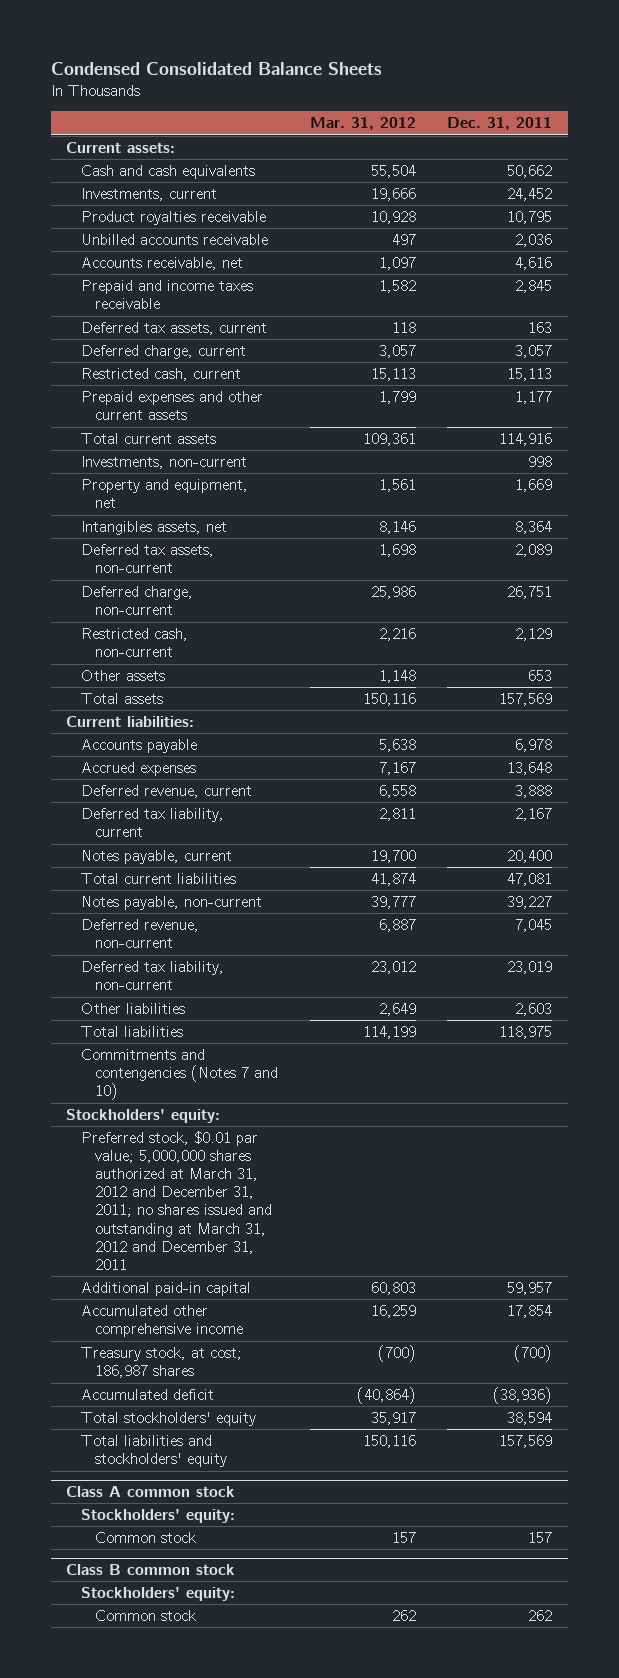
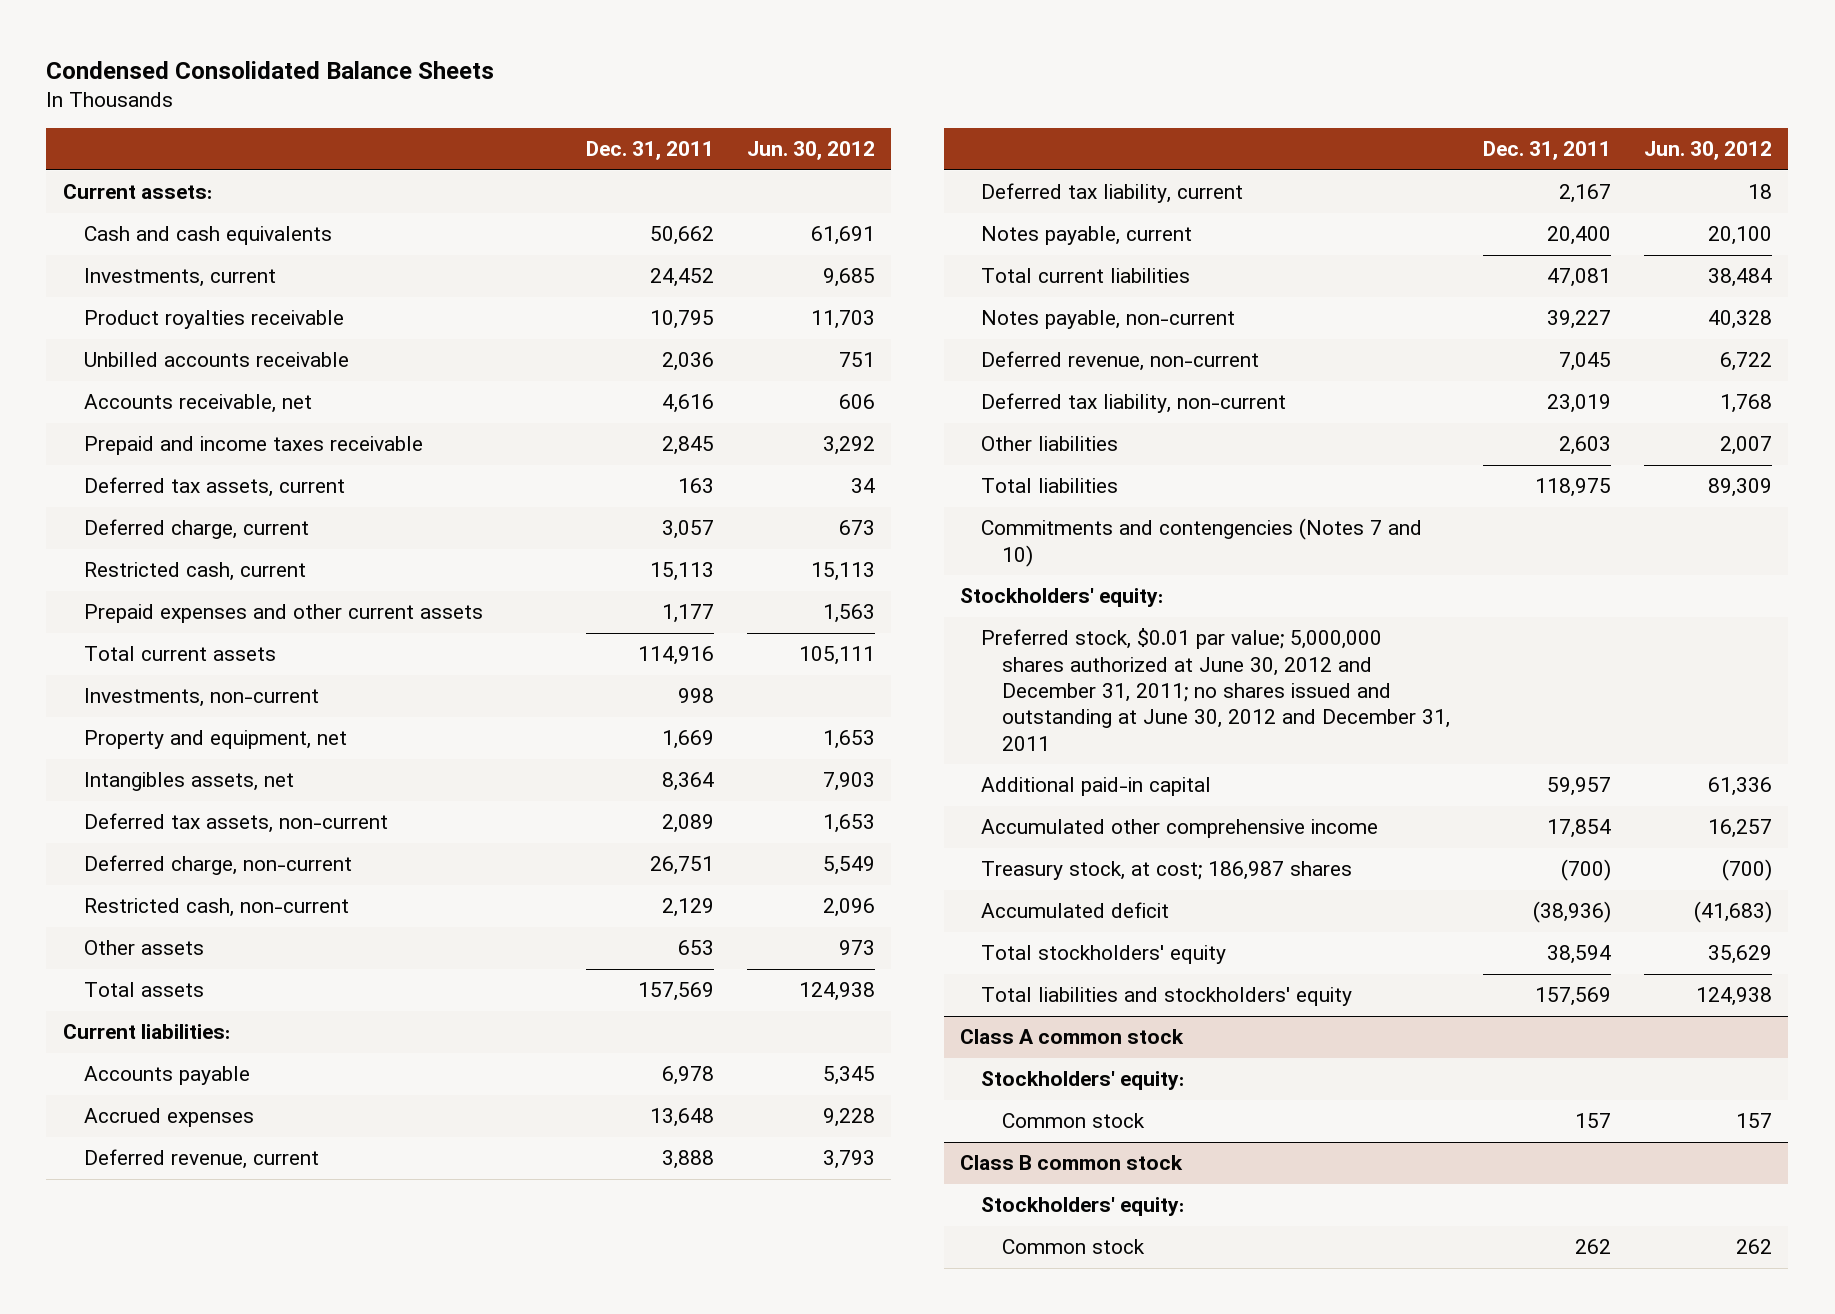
[309,117,416,131] Mar. 31, 2012 -> none
none -> [746,141,875,161] Jun. 30, 2012
[80,1131,273,1270] Preferred stock, $0.01 par value; 5,000,000 shares authorized at March 31, 2012 and December 31, 2011; no shares issued and outstanding at March 31, 2012 and December 31, 2011 -> [981,628,1451,751] Preferred stock, $0.01 par value; 5,000,000 shares authorized at June 30, 2012 and December 31, 2011; no shares issued and outstanding at June 30, 2012 and December 31, 2011

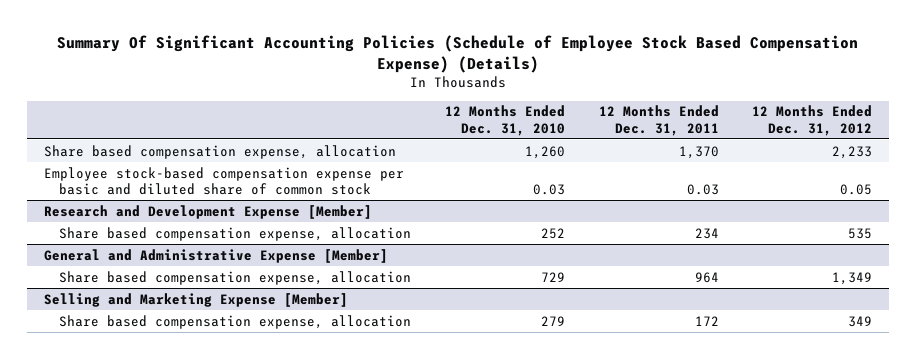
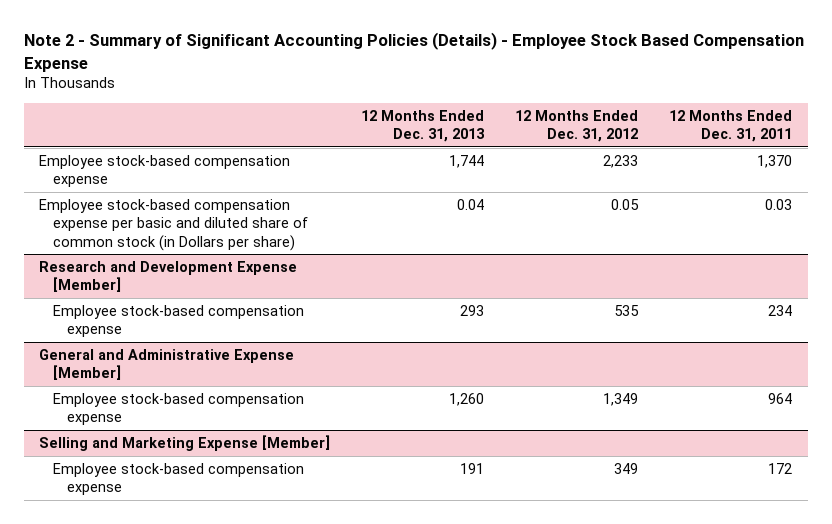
[57,35,859,74] Summary Of Significant Accounting Policies (Schedule of Employee Stock Based Compensation Expense) (Details) -> [24,32,805,72] Note 2 - Summary of Significant Accounting Policies (Details) - Employee Stock Based Compensation Expense
[444,105,565,136] 12 Months Ended Dec. 31, 2010 -> none
none -> [361,109,486,143] 12 Months Ended Dec. 31, 2013
[44,144,397,159] Share based compensation expense, allocation -> [39,154,291,188] Employee stock-based compensation expense
[44,166,405,196] Employee stock-based compensation expense per basic and diluted share of common stock -> [39,198,309,251] Employee stock-based compensation expense per basic and diluted share of common stock (in Dollars per share)
[58,226,411,241] Share based compensation expense, allocation -> [53,304,305,338] Employee stock-based compensation expense
[58,270,411,285] Share based compensation expense, allocation -> [53,392,305,426] Employee stock-based compensation expense
[58,314,411,329] Share based compensation expense, allocation -> [53,462,305,496] Employee stock-based compensation expense

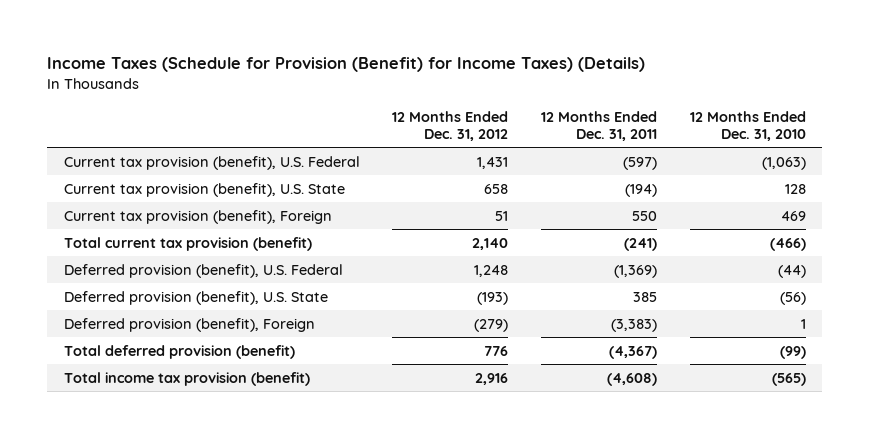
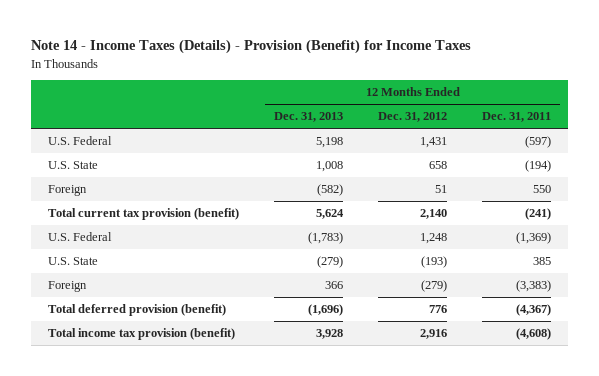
[47,57,646,73] Income Taxes (Schedule for Provision (Benefit) for Income Taxes) (Details) -> [30,39,471,55] Note 14 - Income Taxes (Details) - Provision (Benefit) for Income Taxes
[689,110,806,141] 12 Months Ended Dec. 31, 2010 -> none
none -> [274,112,344,123] Dec. 31, 2013
[63,155,360,170] Current tax provision (benefit), U.S. Federal -> [48,136,113,146] U.S. Federal
[63,182,345,197] Current tax provision (benefit), U.S. State -> [48,161,99,170] U.S. State
[63,209,332,224] Current tax provision (benefit), Foreign -> [48,185,88,197] Foreign
[63,263,343,278] Deferred provision (benefit), U.S. Federal -> [48,232,113,242] U.S. Federal
[63,290,328,305] Deferred provision (benefit), U.S. State -> [48,257,99,266] U.S. State
[63,317,315,332] Deferred provision (benefit), Foreign -> [48,281,88,293] Foreign

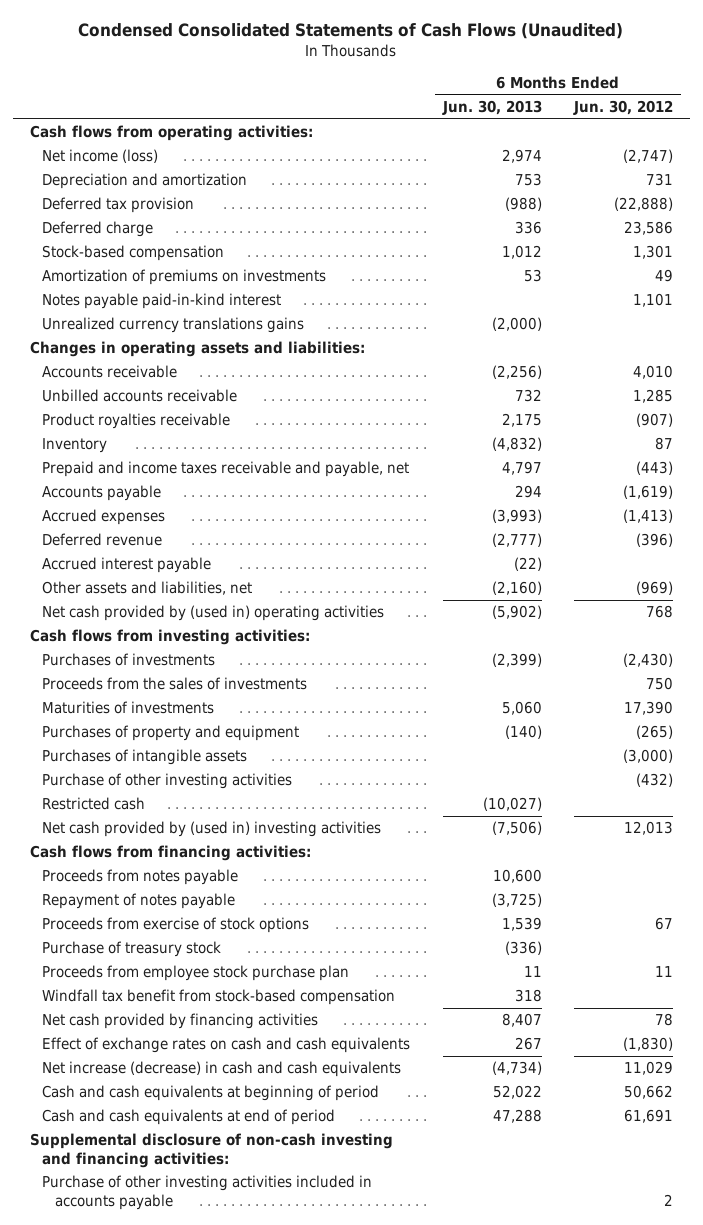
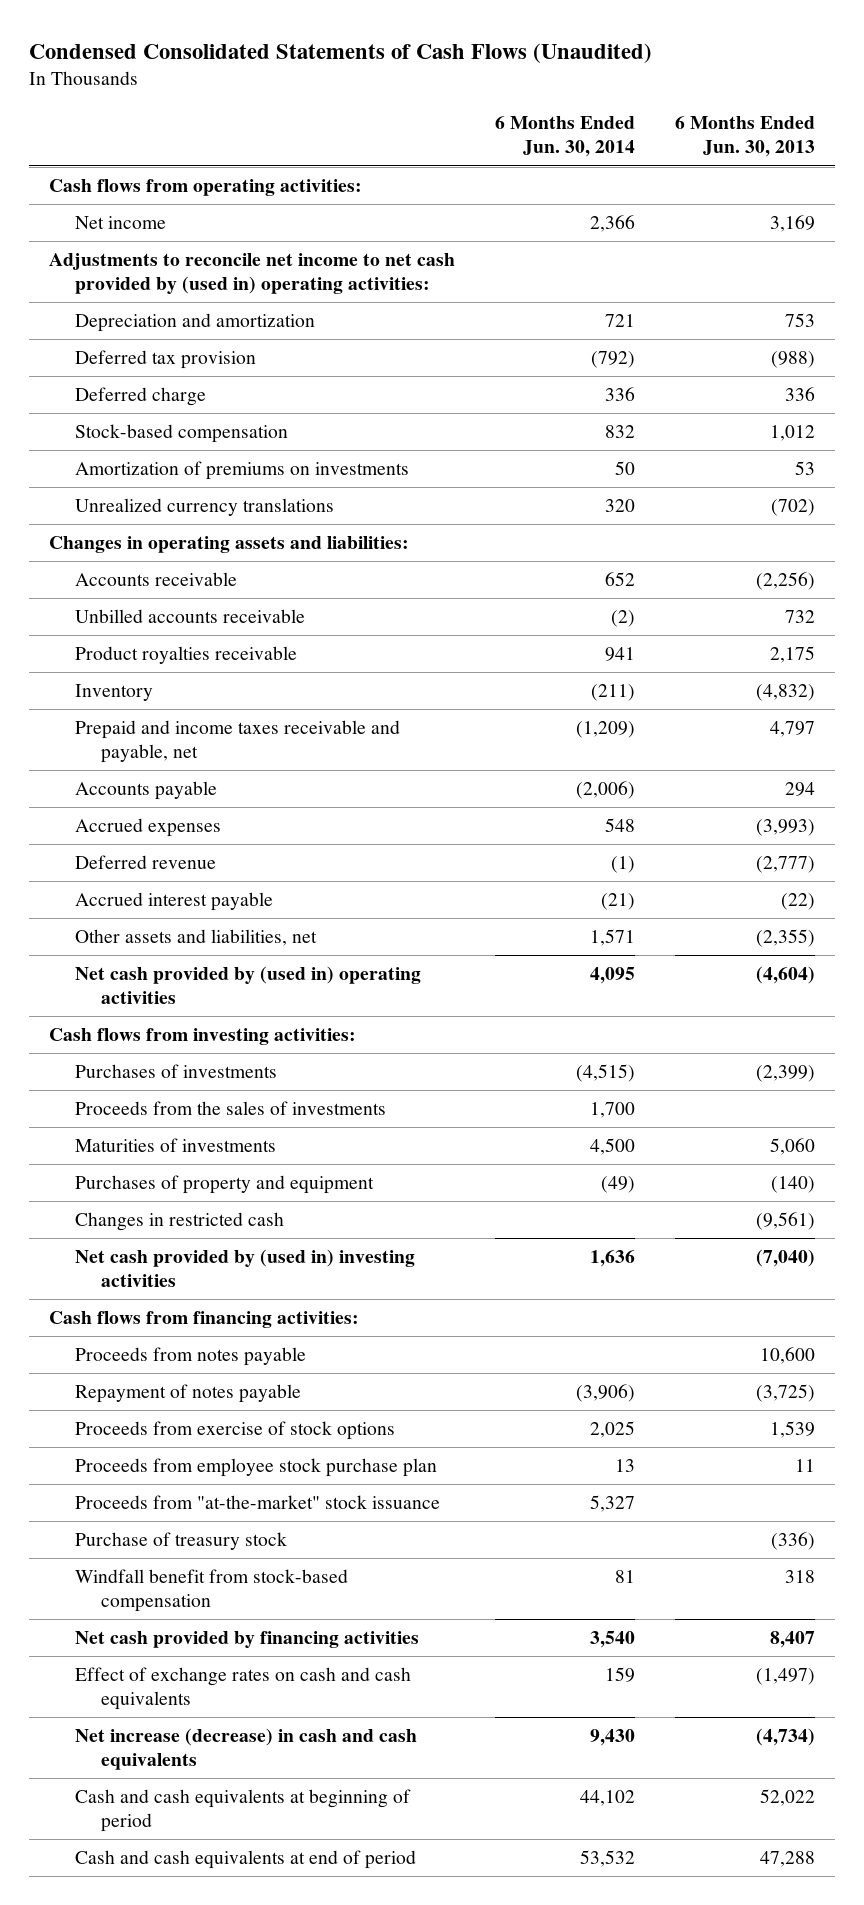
[573,100,674,116] Jun. 30, 2012 -> none
none -> [494,116,635,158] 6 Months Ended Jun. 30, 2014
[42,149,159,164] Net income (loss) -> [74,216,166,230] Net income
[501,149,542,164] 2,974 -> [769,215,815,233] 3,169
none -> [48,253,455,295] Adjustments to reconcile net income to net cash provided by (used in) operating activities:
[42,293,282,310] Notes payable paid-in-kind interest -> none
[42,317,305,334] Unrealized currency translations gains -> [74,498,334,517] Unrealized currency translations
[491,317,542,332] (2,000) -> [770,499,815,517] (702)
[491,581,542,596] (2,160) -> [755,929,815,948] (2,355)
[491,605,542,620] (5,902) -> [755,966,815,985] (4,604)
[42,749,248,766] Purchases of intangible assets -> none
[42,773,293,790] Purchase of other investing activities -> none
[42,797,146,811] Restricted cash -> [74,1212,284,1232] Changes in restricted cash
[482,797,542,812] (10,027) -> [755,1212,815,1231] (9,561)
[491,821,542,836] (7,506) -> [755,1249,815,1268] (7,040)
none -> [74,1495,440,1510] Proceeds from "at-the-market" stock issuance
[42,941,222,958] Purchase of treasury stock -> [74,1532,287,1551] Purchase of treasury stock
[42,989,396,1006] Windfall tax benefit from stock-based compensation -> [74,1569,348,1613] Windfall benefit from stock-based compensation
[514,1037,542,1051] 267 -> [755,1668,815,1686] (1,497)
[29,1133,393,1168] Supplemental disclosure of non-cash investing and financing activities: -> none
[42,1175,373,1210] Purchase of other investing activities included in accounts payable -> none

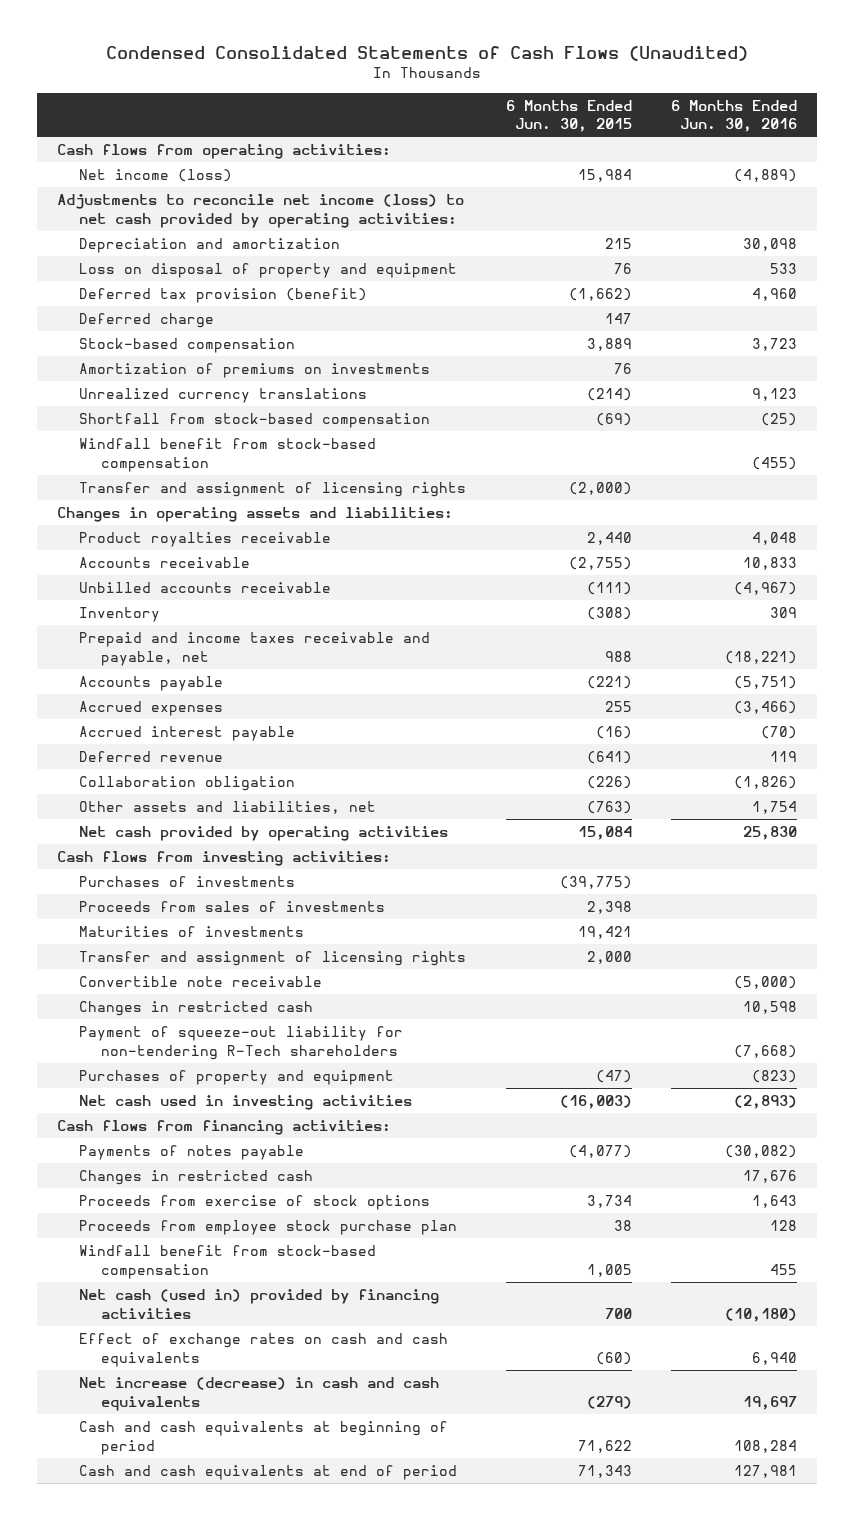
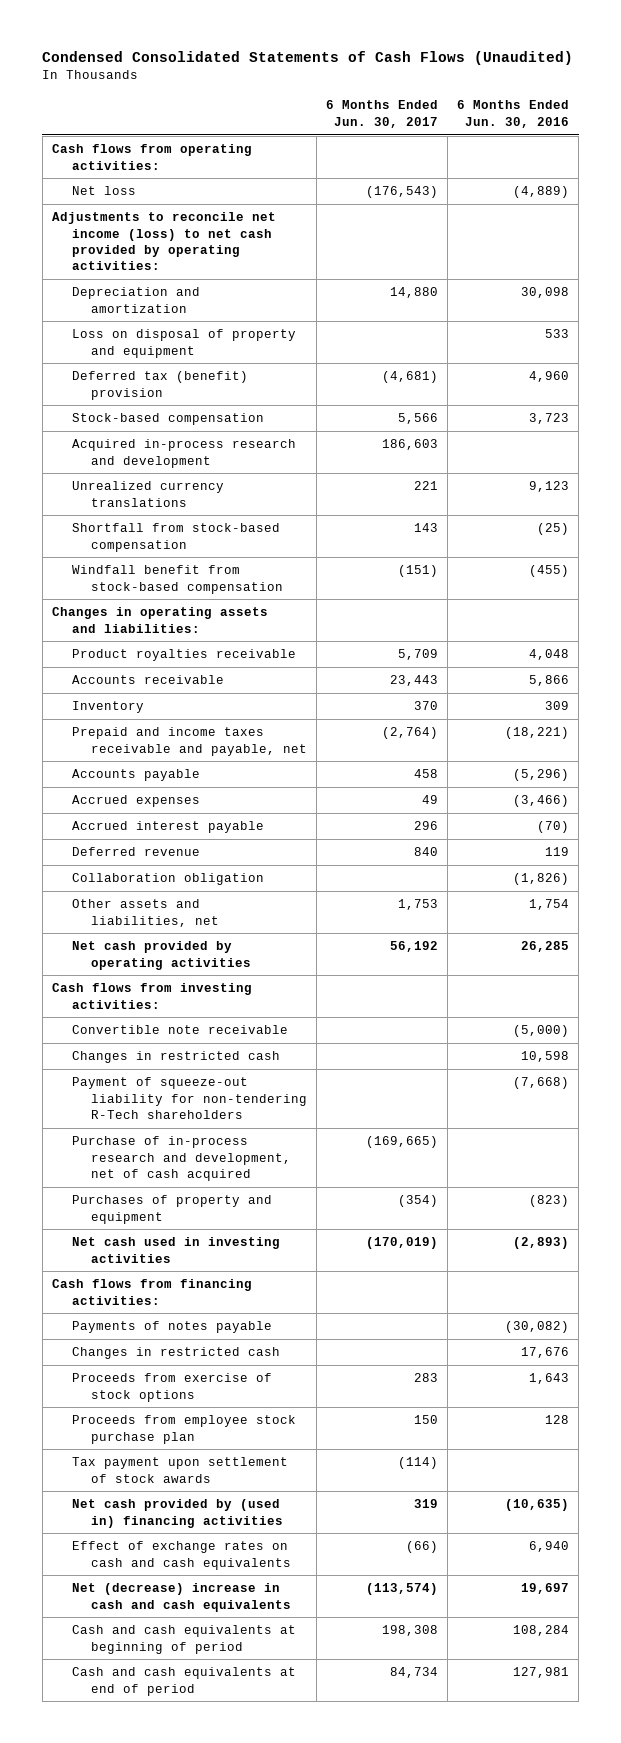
[505,99,632,133] 6 Months Ended Jun. 30, 2015 -> none
none -> [326,100,439,128] 6 Months Ended Jun. 30, 2017
[79,169,233,183] Net income (loss) -> [71,186,136,196] Net loss
[79,313,215,329] Deferred charge -> none
[79,288,368,304] Deferred tax provision (benefit) -> [71,371,248,400] Deferred tax (benefit) provision
[79,363,431,379] Amortization of premiums on investments -> none
none -> [71,439,296,468] Acquired in-process research and development
[79,482,467,498] Transfer and assignment of licensing rights -> none
[79,582,332,594] Unbilled accounts receivable -> none
[743,557,798,571] 10,833 -> [529,675,570,687] 5,866
[734,676,798,690] (5,751) -> [513,769,570,782] (5,296)
[743,826,798,841] 25,830 -> [521,941,570,953] 26,285
[79,876,296,888] Purchases of investments -> none
[79,901,386,913] Proceeds from sales of investments -> none
[79,926,305,938] Maturities of investments -> none
[79,951,467,967] Transfer and assignment of licensing rights -> none
none -> [71,1136,291,1181] Purchase of in-process research and development, net of cash acquired
[79,1245,377,1279] Windfall benefit from stock-based compensation -> none
none -> [71,1457,288,1483] Tax payment upon settlement of stock awards
[79,1289,440,1319] Net cash (used in) provided by financing activities -> [71,1499,283,1528] Net cash provided by (used in) financing activities
[725,1307,798,1322] (10,180) -> [505,1499,570,1512] (10,635)
[79,1377,440,1411] Net increase (decrease) in cash and cash equivalents -> [71,1583,291,1612] Net (decrease) increase in cash and cash equivalents

